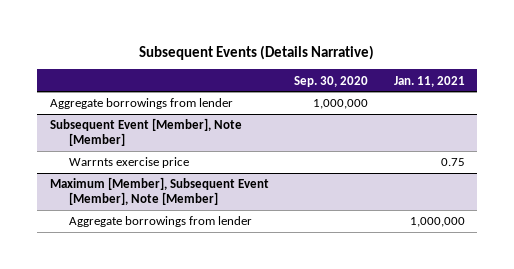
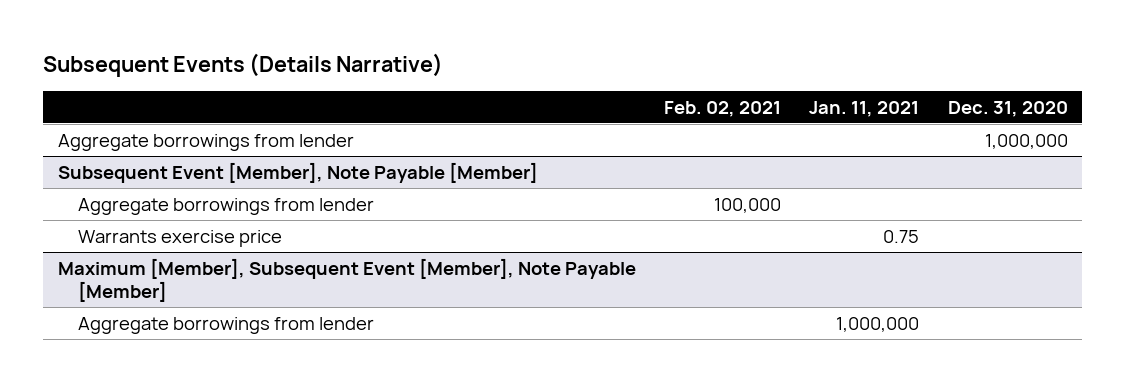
[294,75,369,87] Sep. 30, 2020 -> none
none -> [664,100,782,117] Feb. 02, 2021
none -> [947,100,1068,117] Dec. 31, 2020
[49,118,242,147] Subsequent Event [Member], Note [Member] -> [57,161,538,183] Subsequent Event [Member], Note Payable [Member]
none -> [78,197,375,215] Aggregate borrowings from lender
[69,157,190,169] Warrnts exercise price -> [78,229,283,247] Warrants exercise price
[49,177,269,206] Maximum [Member], Subsequent Event [Member], Note [Member] -> [57,257,636,302] Maximum [Member], Subsequent Event [Member], Note Payable [Member]

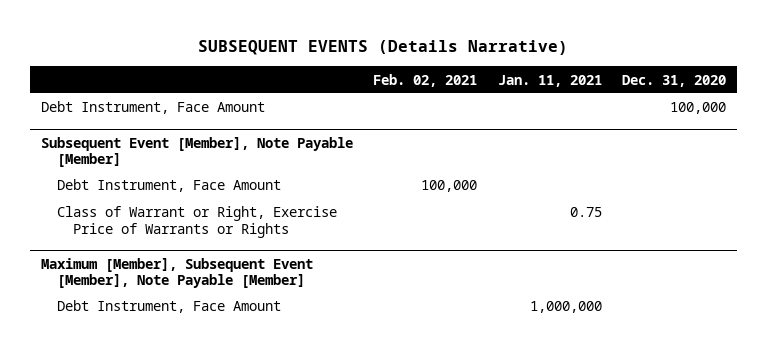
[43,53,444,78] Subsequent Events (Details Narrative) -> [198,40,569,56] SUBSEQUENT EVENTS (Details Narrative)
[57,133,354,151] Aggregate borrowings from lender -> none
none -> [40,101,265,115] Debt Instrument, Face Amount
[78,197,375,215] Aggregate borrowings from lender -> [57,179,282,193] Debt Instrument, Face Amount
[78,229,283,247] Warrants exercise price -> [57,206,338,238] Class of Warrant or Right, Exercise Price of Warrants or Rights
[78,316,375,334] Aggregate borrowings from lender -> [57,300,282,314] Debt Instrument, Face Amount

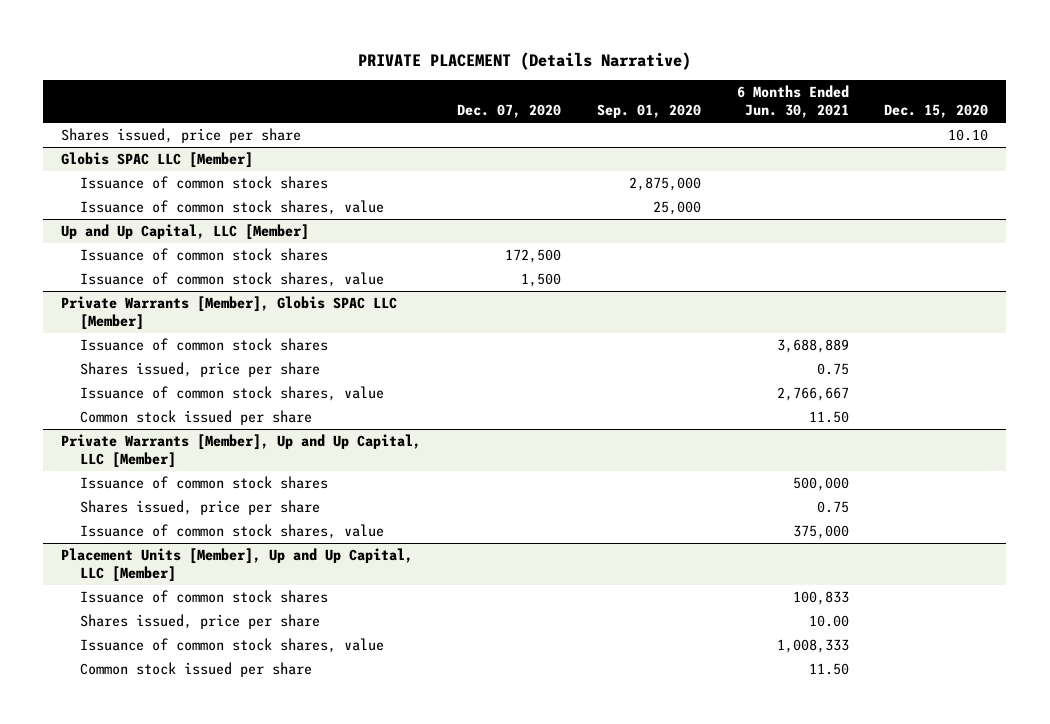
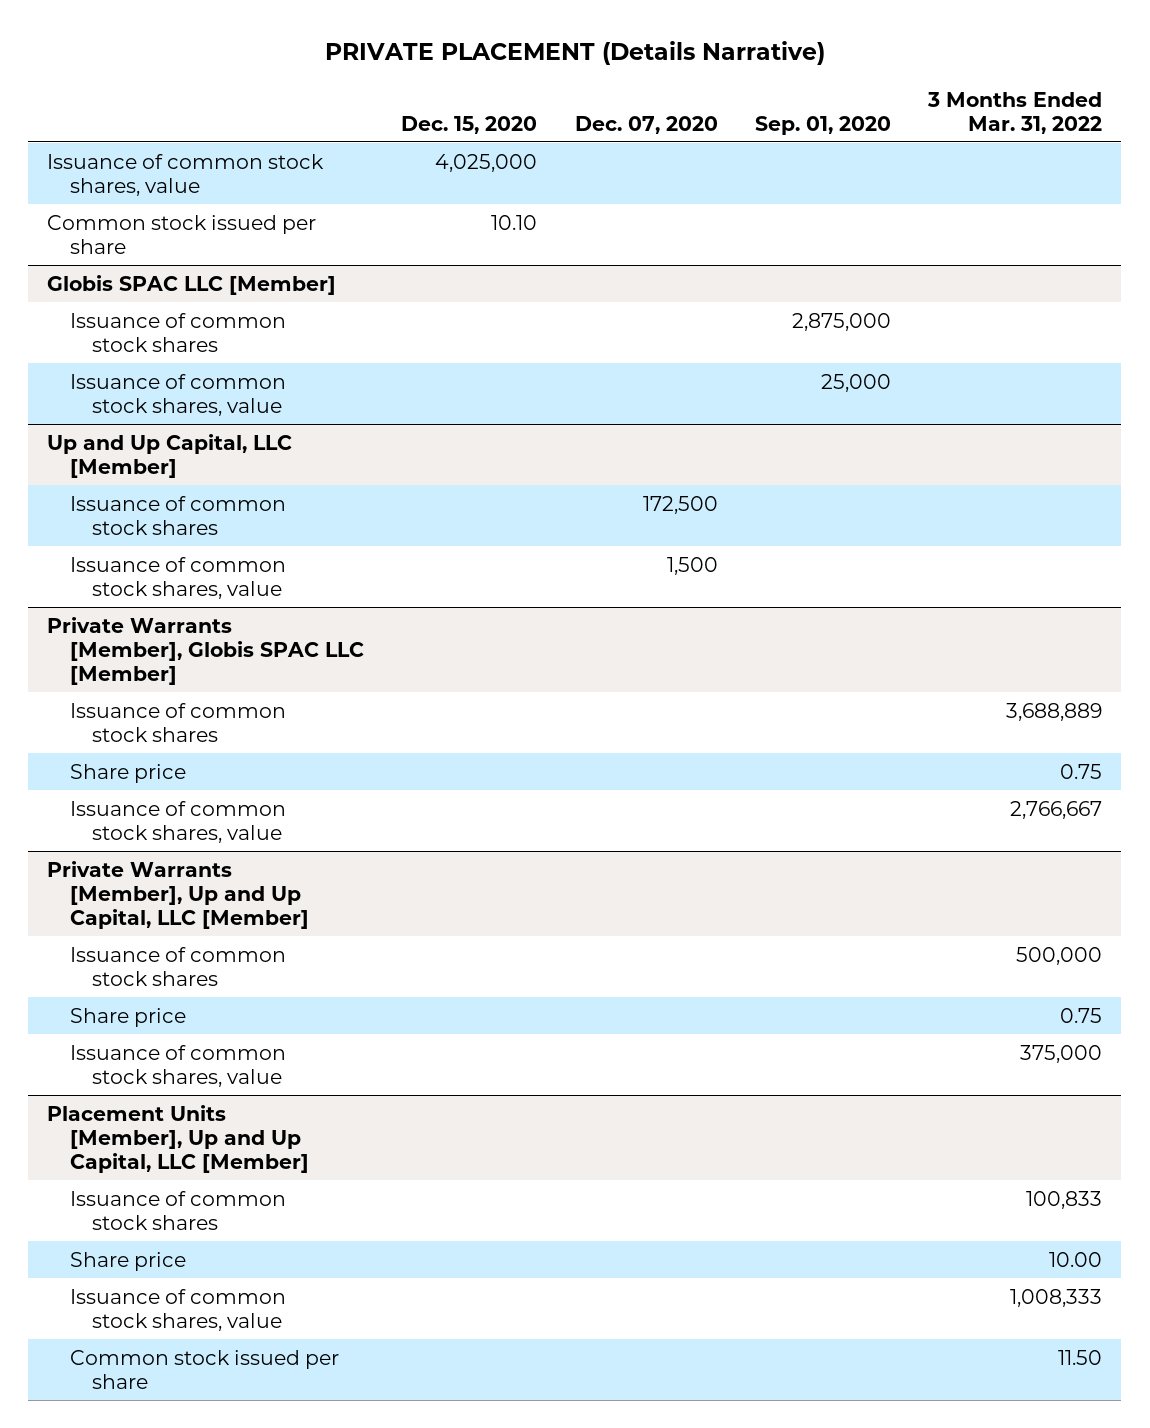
[736,85,849,119] 6 Months Ended Jun. 30, 2021 -> none
none -> [927,91,1103,134] 3 Months Ended Mar. 31, 2022
[61,128,302,144] Shares issued, price per share -> none
none -> [47,153,325,196] Issuance of common stock shares, value
none -> [47,214,317,254] Common stock issued per share
[80,362,321,378] Shares issued, price per share -> [69,763,186,783] Share price
[80,410,313,426] Common stock issued per share -> none
[80,500,321,516] Shares issued, price per share -> [69,1007,186,1027] Share price
[80,614,321,630] Shares issued, price per share -> [69,1251,186,1271] Share price

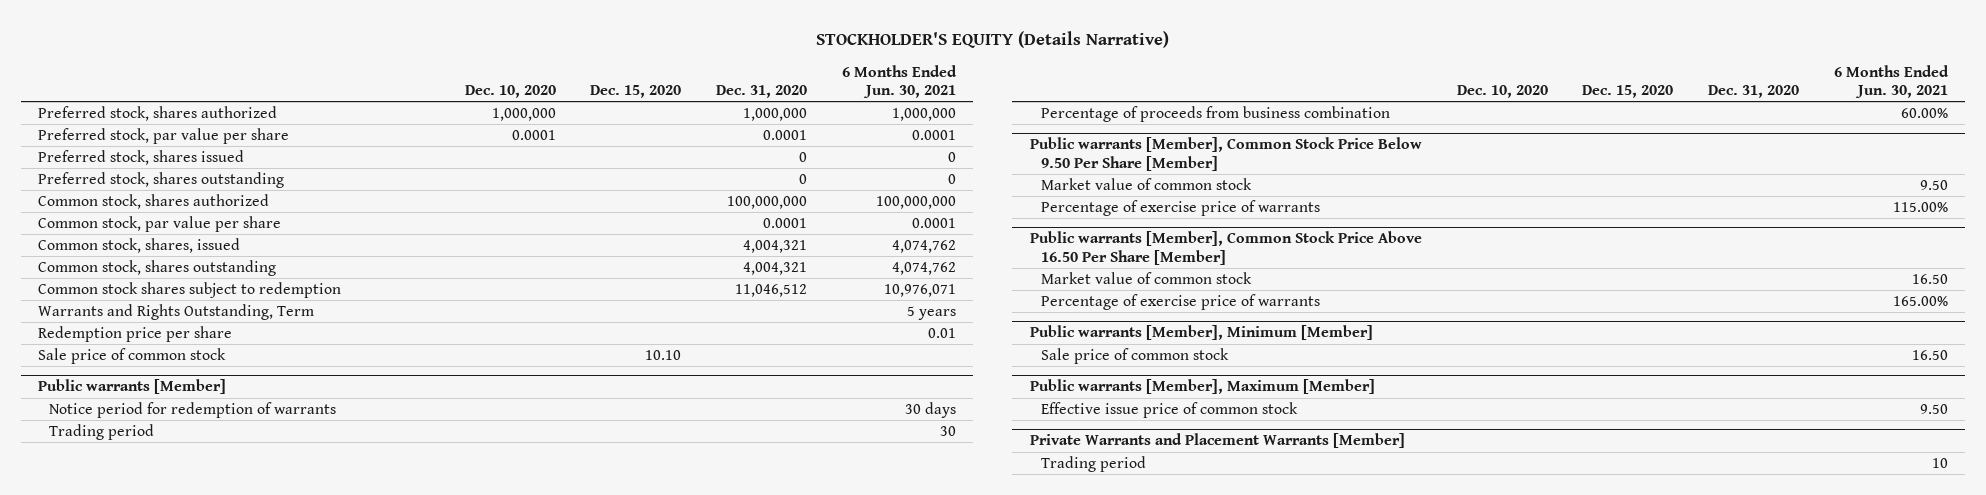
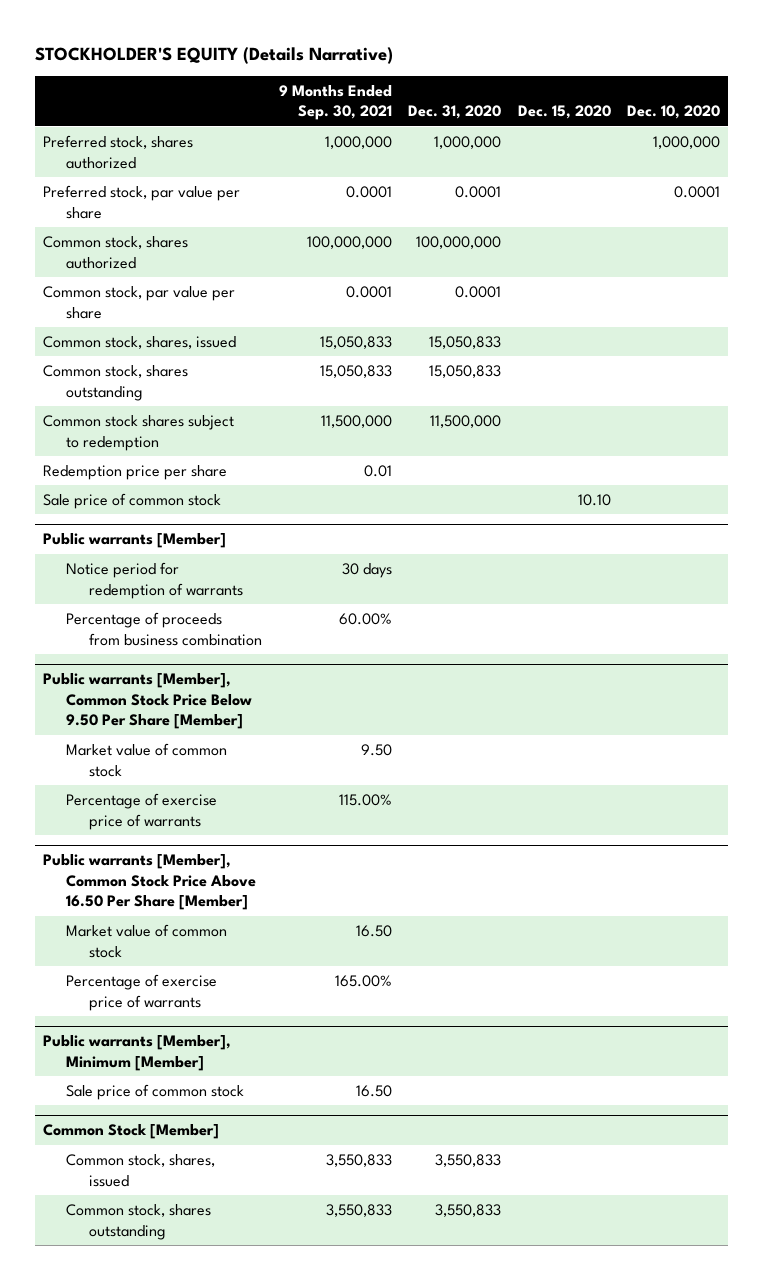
[841,64,957,99] 6 Months Ended Jun. 30, 2021 -> none
none -> [278,84,392,121] 9 Months Ended Sep. 30, 2021
[37,150,244,166] Preferred stock, shares issued -> none
[37,172,284,189] Preferred stock, shares outstanding -> none
[37,304,314,321] Warrants and Rights Outstanding, Term -> none
[743,240,808,254] 4,004,321 -> [429,335,502,349] 15,050,833
[743,262,808,276] 4,004,321 -> [429,364,502,378] 15,050,833
[735,284,808,298] 11,046,512 -> [430,414,502,428] 11,500,000
[49,424,155,441] Trading period -> none
[1029,379,1375,395] Public warrants [Member], Maximum [Member] -> none
[1041,402,1299,419] Effective issue price of common stock -> none
[1029,433,1405,449] Private Warrants and Placement Warrants [Member] -> none
[1041,456,1147,473] Trading period -> none
none -> [42,1124,219,1140] Common Stock [Member]
none -> [66,1153,216,1187] Common stock, shares, issued
none -> [66,1203,212,1240] Common stock, shares outstanding

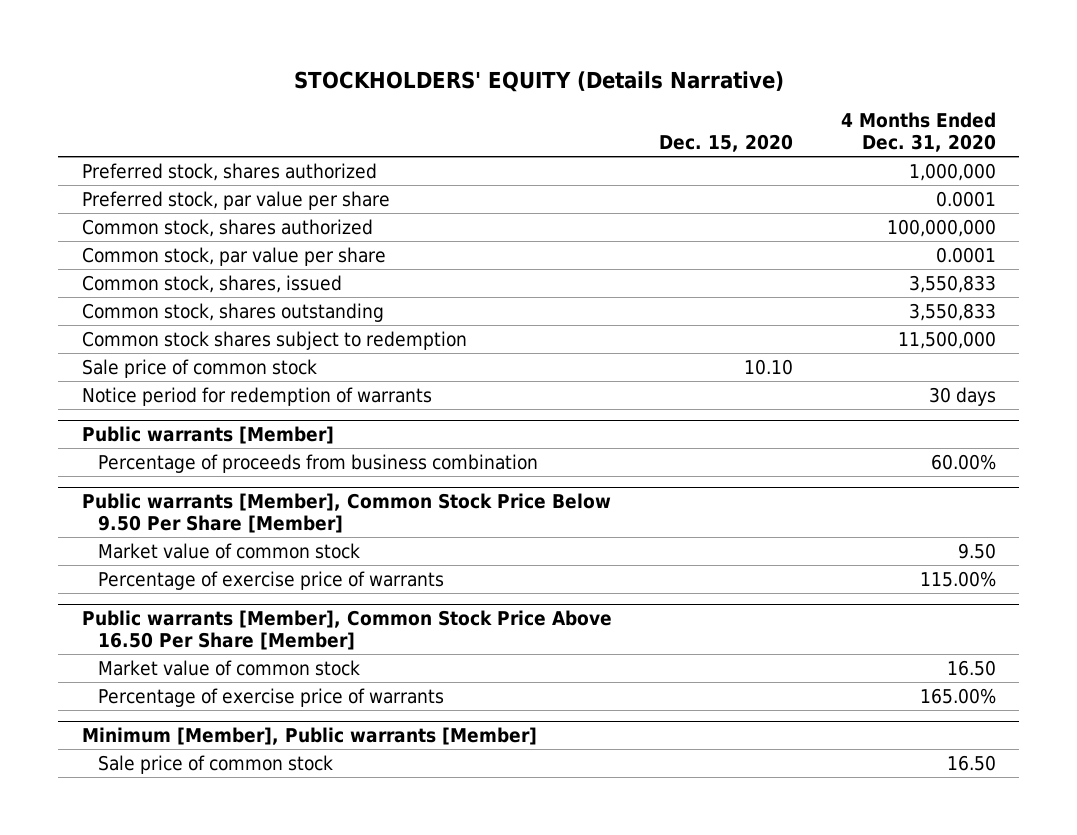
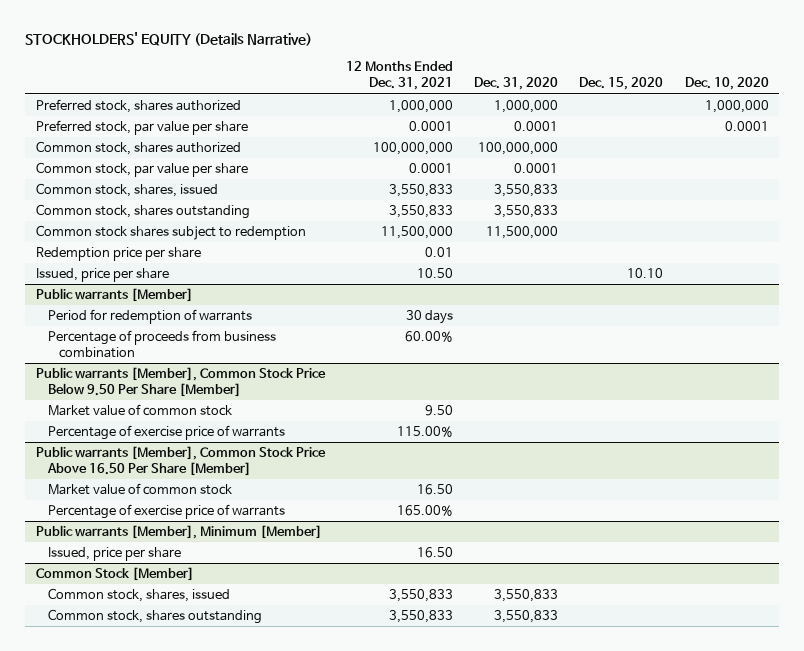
[840,112,996,153] 4 Months Ended Dec. 31, 2020 -> none
none -> [345,61,453,91] 12 Months Ended Dec. 31, 2021
none -> [474,77,559,91] Dec. 31, 2020
none -> [684,77,769,91] Dec. 10, 2020
[81,386,432,406] Notice period for redemption of warrants -> none
none -> [35,246,201,261] Redemption price per share
[81,358,317,378] Sale price of common stock -> [35,267,169,282] Issued, price per share
none -> [47,308,252,324] Period for redemption of warrants
[81,726,537,745] Minimum [Member], Public warrants [Member] -> [35,524,322,539] Public warrants [Member], Minimum [Member]
[98,754,334,774] Sale price of common stock -> [47,546,181,561] Issued, price per share
none -> [35,566,194,581] Common Stock [Member]
none -> [47,587,230,602] Common stock, shares, issued
none -> [47,608,262,624] Common stock, shares outstanding

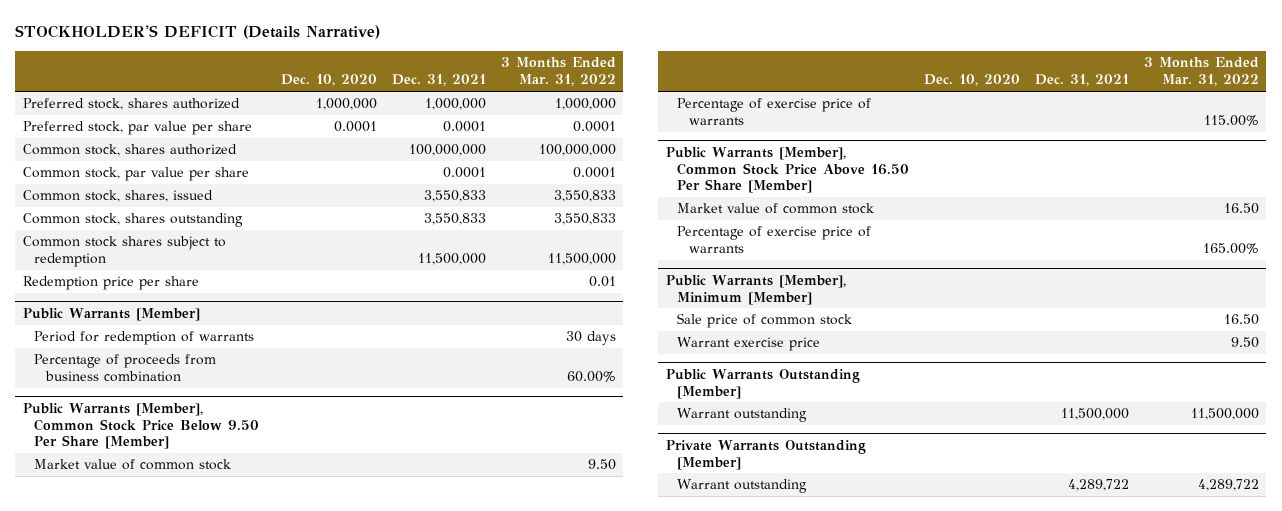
[25,32,313,47] STOCKHOLDERS' EQUITY (Details Narrative) -> [15,25,381,40] STOCKHOLDER'S DEFICIT (Details Narrative)
[345,61,453,91] 12 Months Ended Dec. 31, 2021 -> none
[474,77,559,91] Dec. 31, 2020 -> none
[579,77,664,91] Dec. 15, 2020 -> none
none -> [392,74,487,87] Dec. 31, 2021
none -> [500,57,616,87] 3 Months Ended Mar. 31, 2022
[35,267,169,282] Issued, price per share -> none
[35,287,193,302] Public warrants [Member] -> [22,307,200,321] Public Warrants [Member]
[35,366,326,397] Public warrants [Member], Common Stock Price Below 9.50 Per Share [Member] -> [22,402,260,450] Public Warrants [Member], Common Stock Price Below 9.50 Per Share [Member]
[35,445,326,476] Public warrants [Member], Common Stock Price Above 16.50 Per Share [Member] -> [665,146,910,194] Public Warrants [Member], Common Stock Price Above 16.50 Per Share [Member]
[35,566,194,581] Common Stock [Member] -> none
[47,587,230,602] Common stock, shares, issued -> none
[47,608,262,624] Common stock, shares outstanding -> none
[35,524,322,539] Public warrants [Member], Minimum [Member] -> [665,274,846,305] Public Warrants [Member], Minimum [Member]
[47,546,181,561] Issued, price per share -> [677,313,853,329] Sale price of common stock
none -> [677,337,821,352] Warrant exercise price
none -> [665,368,860,399] Public Warrants Outstanding [Member]
none -> [677,408,808,423] Warrant outstanding
none -> [665,439,866,470] Private Warrants Outstanding [Member]
none -> [677,479,808,494] Warrant outstanding

